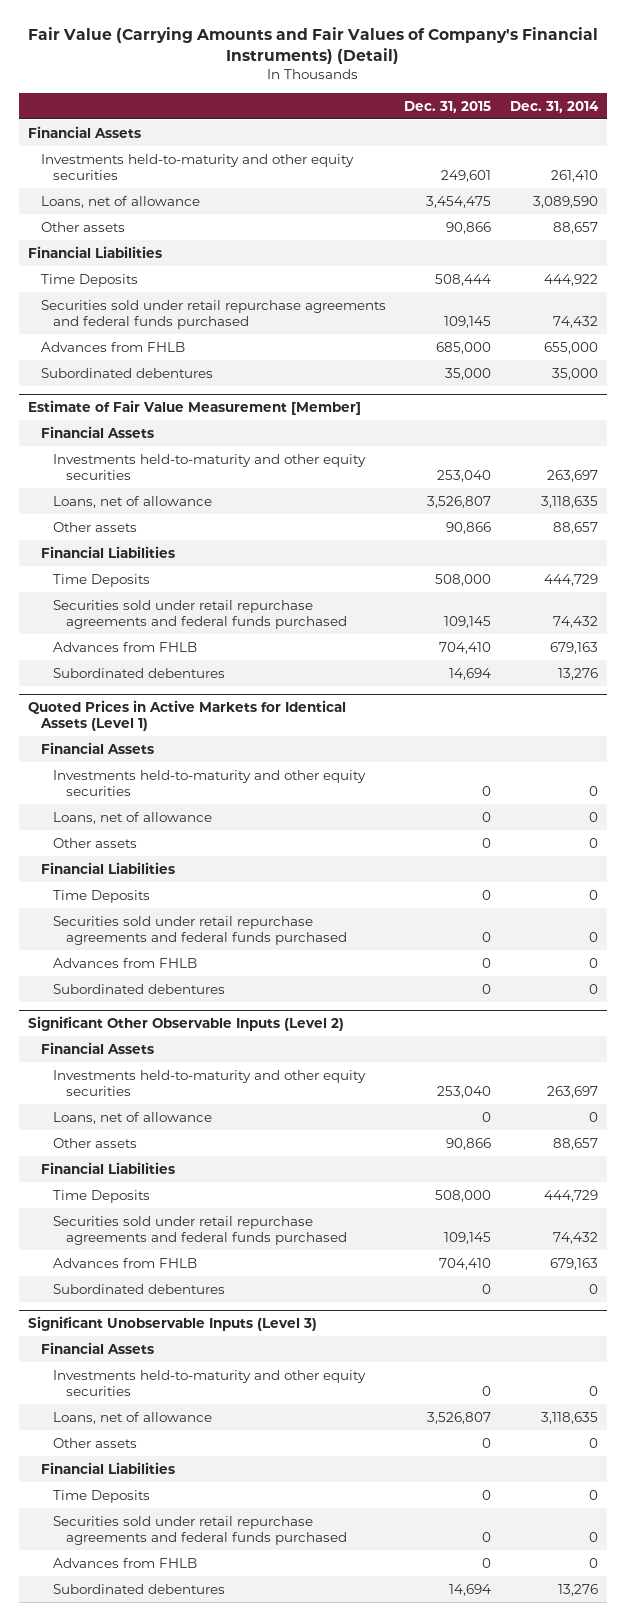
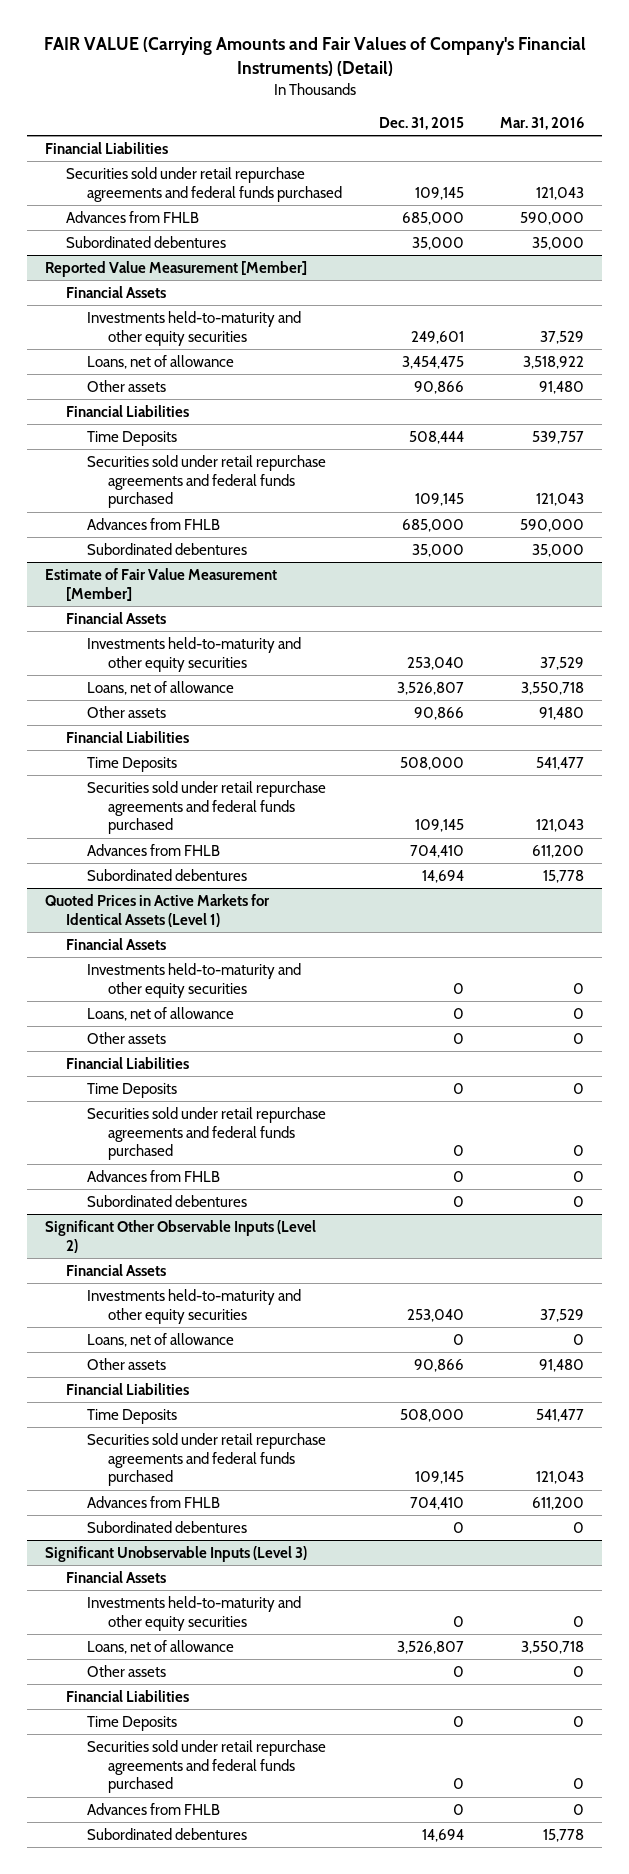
[28,26,599,65] Fair Value (Carrying Amounts and Fair Values of Company's Financial Instruments) (Detail) -> [43,37,586,77] FAIR VALUE (Carrying Amounts and Fair Values of Company's Financial Instruments) (Detail)
[510,100,600,113] Dec. 31, 2014 -> none
none -> [500,116,585,130] Mar. 31, 2016
none -> [44,142,168,155] Financial Liabilities
none -> [66,167,343,202] Securities sold under retail repurchase agreements and federal funds purchased
none -> [66,211,200,224] Advances from FHLB
none -> [66,236,227,249] Subordinated debentures
none -> [44,261,307,278] Reported Value Measurement [Member]

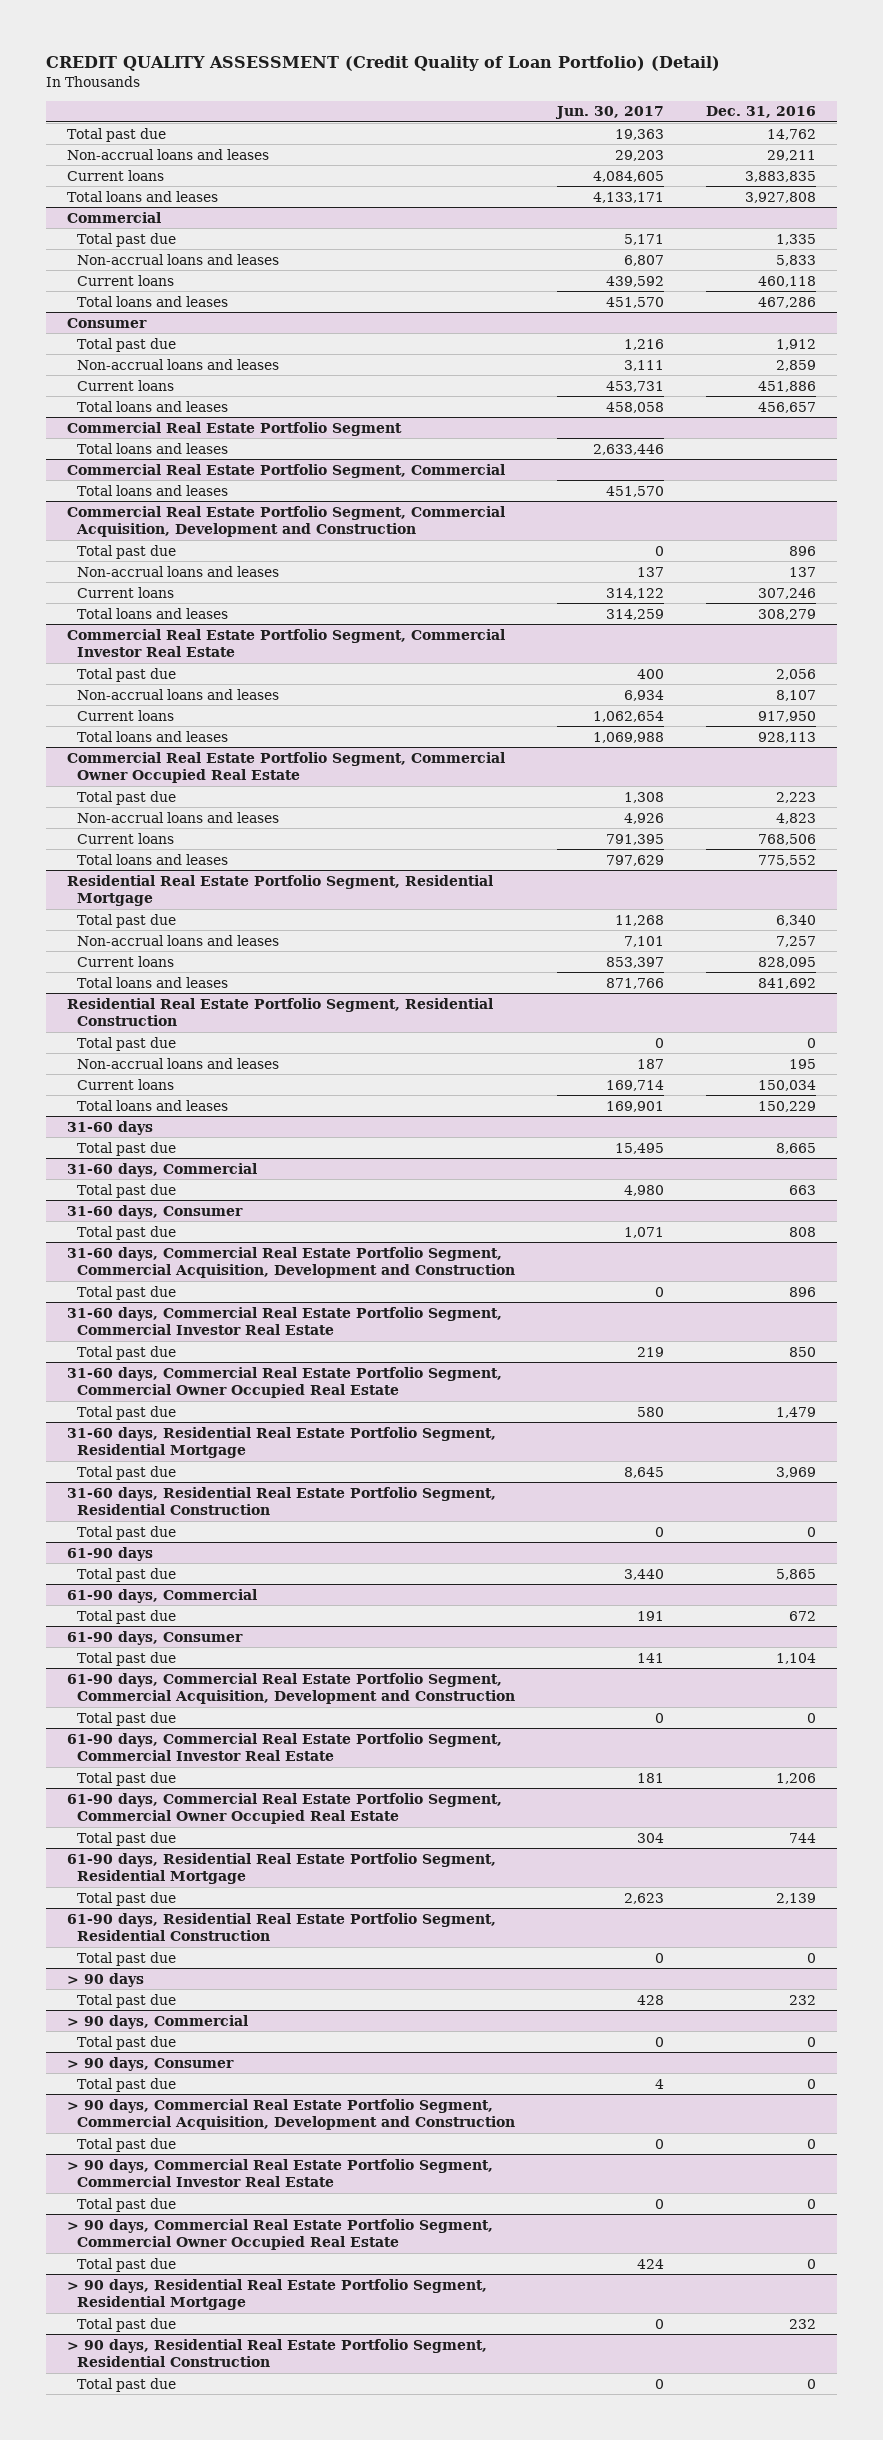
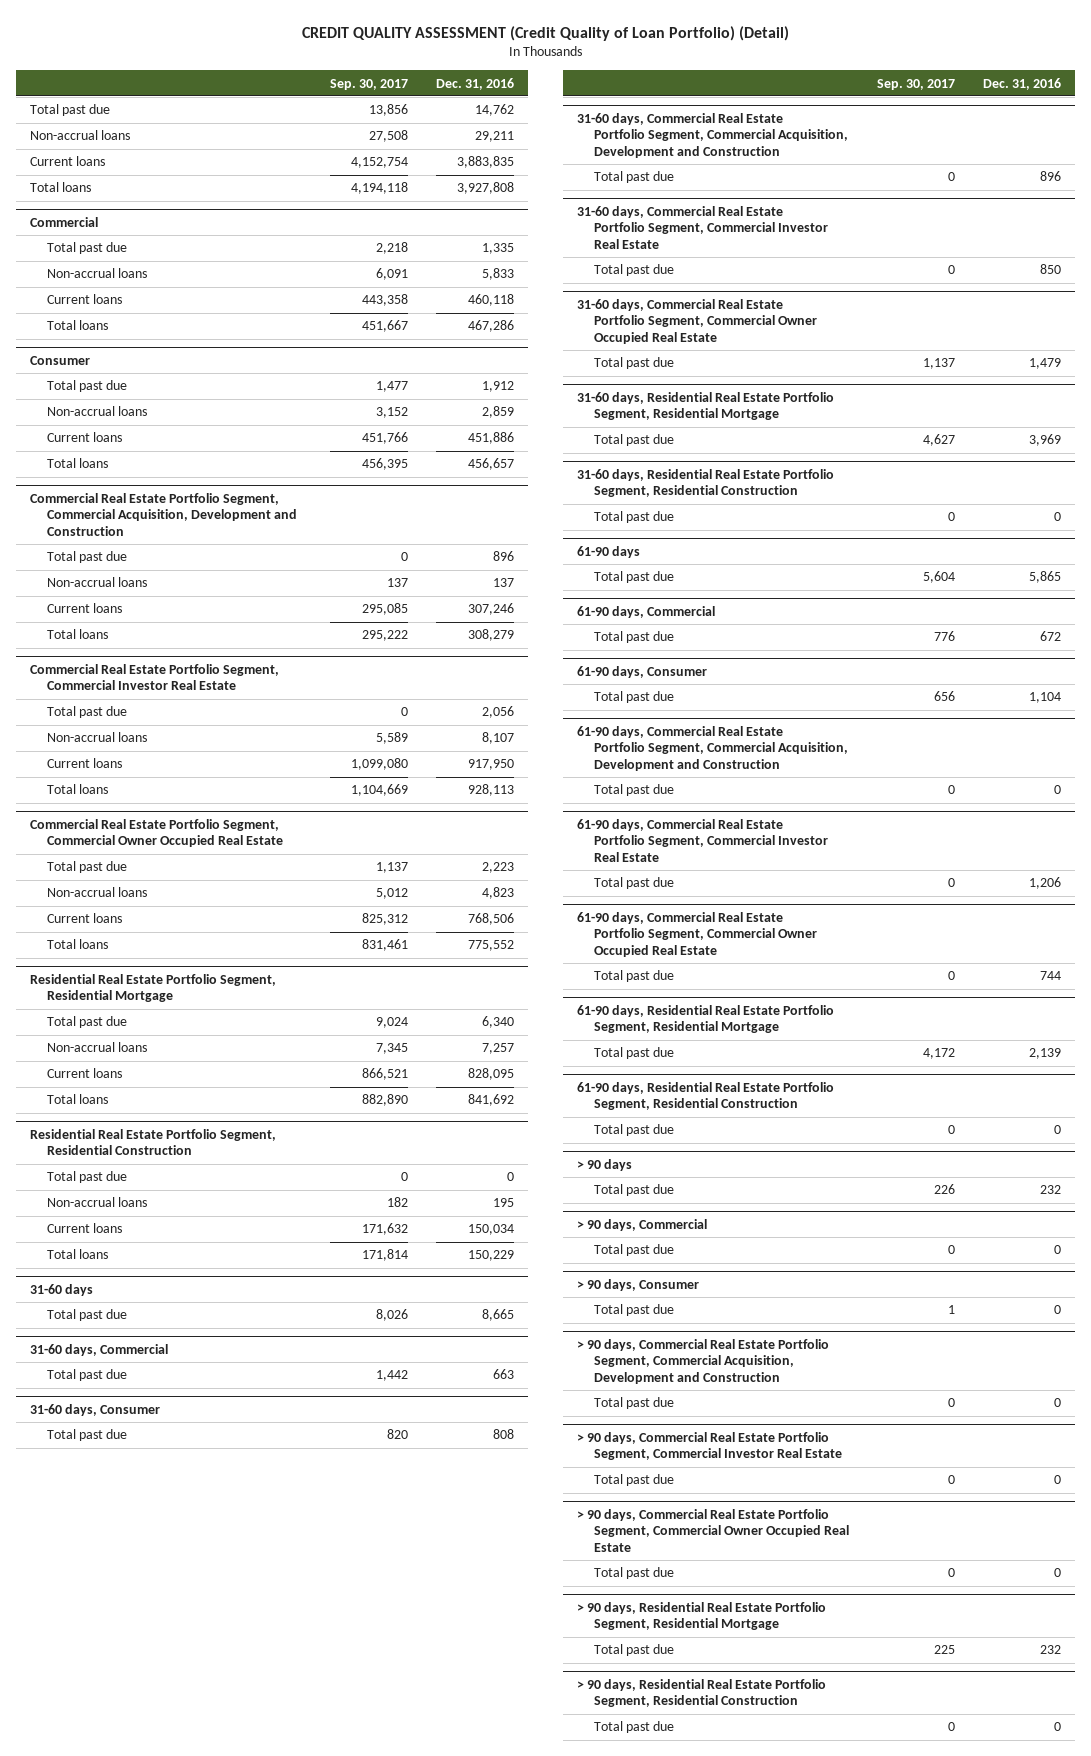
[555,106,665,120] Jun. 30, 2017 -> none
none -> [330,78,409,90] Sep. 30, 2017
[66,148,269,160] Non-accrual loans and leases -> [30,130,131,141] Non-accrual loans
[66,190,218,202] Total loans and leases -> [30,182,92,193] Total loans
[77,253,280,265] Non-accrual loans and leases -> [47,268,148,279] Non-accrual loans
[77,295,229,307] Total loans and leases -> [47,320,109,331] Total loans
[77,358,280,370] Non-accrual loans and leases -> [47,406,148,417] Non-accrual loans
[66,421,402,436] Commercial Real Estate Portfolio Segment -> none
[77,442,229,454] Total loans and leases -> none
[66,463,505,478] Commercial Real Estate Portfolio Segment, Commercial -> none
[77,484,229,496] Total loans and leases -> none
[77,400,229,412] Total loans and leases -> [47,458,109,469] Total loans
[77,565,280,577] Non-accrual loans and leases -> [47,577,148,588] Non-accrual loans
[77,607,229,619] Total loans and leases -> [47,629,109,640] Total loans
[77,688,280,700] Non-accrual loans and leases -> [47,732,148,743] Non-accrual loans
[77,730,229,742] Total loans and leases -> [47,784,109,795] Total loans
[77,811,280,823] Non-accrual loans and leases -> [47,887,148,898] Non-accrual loans
[77,853,229,865] Total loans and leases -> [47,939,109,950] Total loans
[77,934,280,946] Non-accrual loans and leases -> [47,1042,148,1053] Non-accrual loans
[77,976,229,988] Total loans and leases -> [47,1094,109,1105] Total loans
[77,1057,280,1069] Non-accrual loans and leases -> [47,1197,148,1208] Non-accrual loans
[77,1099,229,1111] Total loans and leases -> [47,1249,109,1260] Total loans

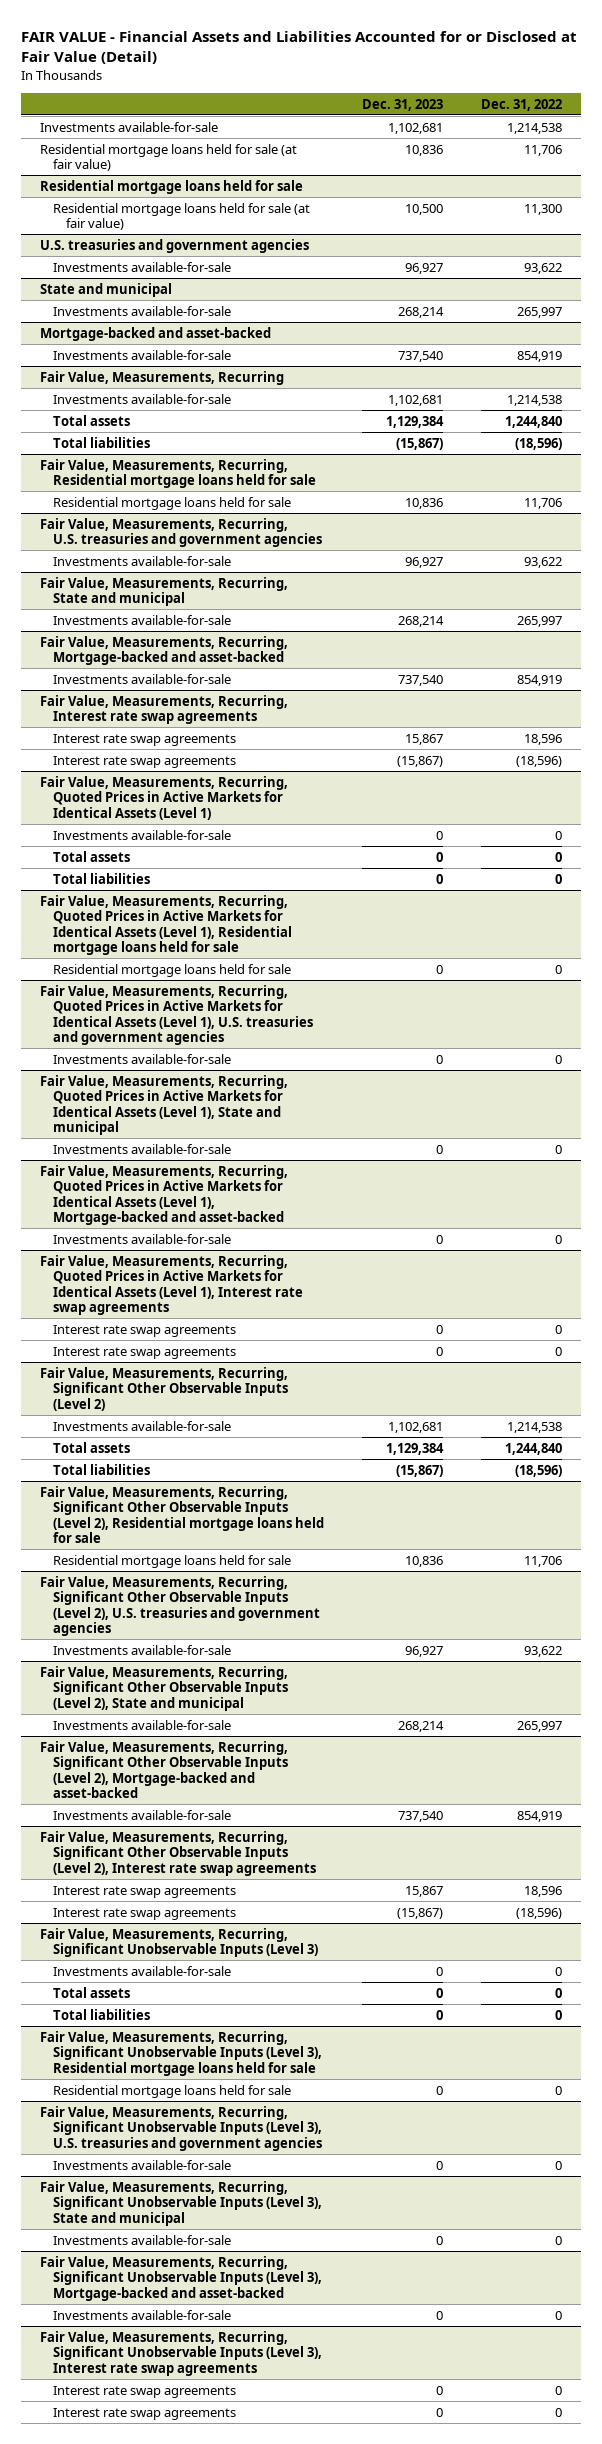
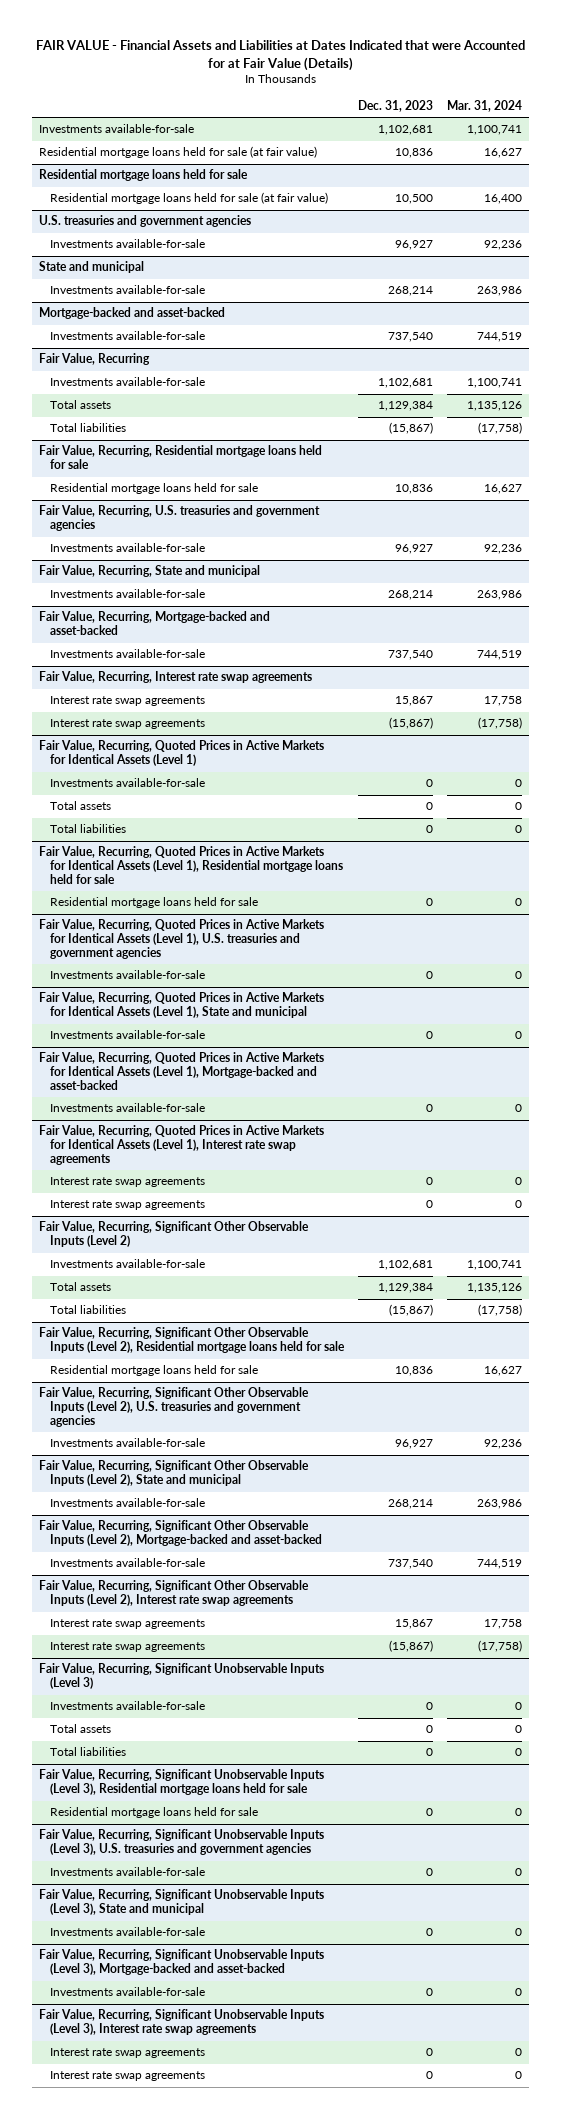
[21,30,578,65] FAIR VALUE - Financial Assets and Liabilities Accounted for or Disclosed at Fair Value (Detail) -> [35,40,525,71] FAIR VALUE - Financial Assets and Liabilities at Dates Indicated that were Accounted for at Fair Value (Details)
[480,98,562,111] Dec. 31, 2022 -> none
none -> [446,99,522,112] Mar. 31, 2024
[40,370,285,385] Fair Value, Measurements, Recurring -> [39,353,151,366] Fair Value, Recurring
[40,458,316,489] Fair Value, Measurements, Recurring, Residential mortgage loans held for sale -> [39,445,323,470] Fair Value, Recurring, Residential mortgage loans held for sale
[40,517,322,548] Fair Value, Measurements, Recurring, U.S. treasuries and government agencies -> [39,505,321,532] Fair Value, Recurring, U.S. treasuries and government agencies
[40,576,289,607] Fair Value, Measurements, Recurring, State and municipal -> [39,565,261,578] Fair Value, Recurring, State and municipal
[40,635,289,666] Fair Value, Measurements, Recurring, Mortgage-backed and asset-backed -> [39,611,271,636] Fair Value, Recurring, Mortgage-backed and asset-backed
[40,694,289,725] Fair Value, Measurements, Recurring, Interest rate swap agreements -> [39,671,313,684] Fair Value, Recurring, Interest rate swap agreements
[40,775,289,820] Fair Value, Measurements, Recurring, Quoted Prices in Active Markets for Identical Assets (Level 1) -> [39,740,325,767] Fair Value, Recurring, Quoted Prices in Active Markets for Identical Assets (Level 1)
[40,894,292,956] Fair Value, Measurements, Recurring, Quoted Prices in Active Markets for Identical Assets (Level 1), Residential mortgage loans held for sale -> [39,846,343,885] Fair Value, Recurring, Quoted Prices in Active Markets for Identical Assets (Level 1), Residential mortgage loans held for sale
[40,984,313,1046] Fair Value, Measurements, Recurring, Quoted Prices in Active Markets for Identical Assets (Level 1), U.S. treasuries and government agencies -> [39,919,325,960] Fair Value, Recurring, Quoted Prices in Active Markets for Identical Assets (Level 1), U.S. treasuries and government agencies
[40,1074,289,1136] Fair Value, Measurements, Recurring, Quoted Prices in Active Markets for Identical Assets (Level 1), State and municipal -> [39,992,325,1019] Fair Value, Recurring, Quoted Prices in Active Markets for Identical Assets (Level 1), State and municipal
[40,1164,289,1226] Fair Value, Measurements, Recurring, Quoted Prices in Active Markets for Identical Assets (Level 1), Mortgage-backed and asset-backed -> [39,1052,325,1091] Fair Value, Recurring, Quoted Prices in Active Markets for Identical Assets (Level 1), Mortgage-backed and asset-backed
[40,1254,303,1316] Fair Value, Measurements, Recurring, Quoted Prices in Active Markets for Identical Assets (Level 1), Interest rate swap agreements -> [39,1125,325,1166] Fair Value, Recurring, Quoted Prices in Active Markets for Identical Assets (Level 1), Interest rate swap agreements
[40,1366,289,1411] Fair Value, Measurements, Recurring, Significant Other Observable Inputs (Level 2) -> [39,1221,310,1248] Fair Value, Recurring, Significant Other Observable Inputs (Level 2)
[40,1485,324,1544] Fair Value, Measurements, Recurring, Significant Other Observable Inputs (Level 2), Residential mortgage loans held for sale -> [39,1327,345,1354] Fair Value, Recurring, Significant Other Observable Inputs (Level 2), Residential mortgage loans held for sale
[40,1575,320,1637] Fair Value, Measurements, Recurring, Significant Other Observable Inputs (Level 2), U.S. treasuries and government agencies -> [39,1387,310,1428] Fair Value, Recurring, Significant Other Observable Inputs (Level 2), U.S. treasuries and government agencies
[40,1665,289,1711] Fair Value, Measurements, Recurring, Significant Other Observable Inputs (Level 2), State and municipal -> [39,1460,310,1487] Fair Value, Recurring, Significant Other Observable Inputs (Level 2), State and municipal
[40,1740,289,1799] Fair Value, Measurements, Recurring, Significant Other Observable Inputs (Level 2), Mortgage-backed and asset-backed -> [39,1520,322,1547] Fair Value, Recurring, Significant Other Observable Inputs (Level 2), Mortgage-backed and asset-backed
[40,1830,316,1876] Fair Value, Measurements, Recurring, Significant Other Observable Inputs (Level 2), Interest rate swap agreements -> [39,1580,310,1607] Fair Value, Recurring, Significant Other Observable Inputs (Level 2), Interest rate swap agreements
[40,1927,318,1958] Fair Value, Measurements, Recurring, Significant Unobservable Inputs (Level 3) -> [39,1663,325,1690] Fair Value, Recurring, Significant Unobservable Inputs (Level 3)
[40,2030,322,2076] Fair Value, Measurements, Recurring, Significant Unobservable Inputs (Level 3), Residential mortgage loans held for sale -> [39,1769,325,1796] Fair Value, Recurring, Significant Unobservable Inputs (Level 3), Residential mortgage loans held for sale
[40,2105,322,2151] Fair Value, Measurements, Recurring, Significant Unobservable Inputs (Level 3), U.S. treasuries and government agencies -> [39,1829,325,1856] Fair Value, Recurring, Significant Unobservable Inputs (Level 3), U.S. treasuries and government agencies
[40,2180,322,2226] Fair Value, Measurements, Recurring, Significant Unobservable Inputs (Level 3), State and municipal -> [39,1889,325,1916] Fair Value, Recurring, Significant Unobservable Inputs (Level 3), State and municipal
[40,2255,322,2301] Fair Value, Measurements, Recurring, Significant Unobservable Inputs (Level 3), Mortgage-backed and asset-backed -> [39,1949,325,1976] Fair Value, Recurring, Significant Unobservable Inputs (Level 3), Mortgage-backed and asset-backed
[40,2330,322,2376] Fair Value, Measurements, Recurring, Significant Unobservable Inputs (Level 3), Interest rate swap agreements -> [39,2009,325,2036] Fair Value, Recurring, Significant Unobservable Inputs (Level 3), Interest rate swap agreements

